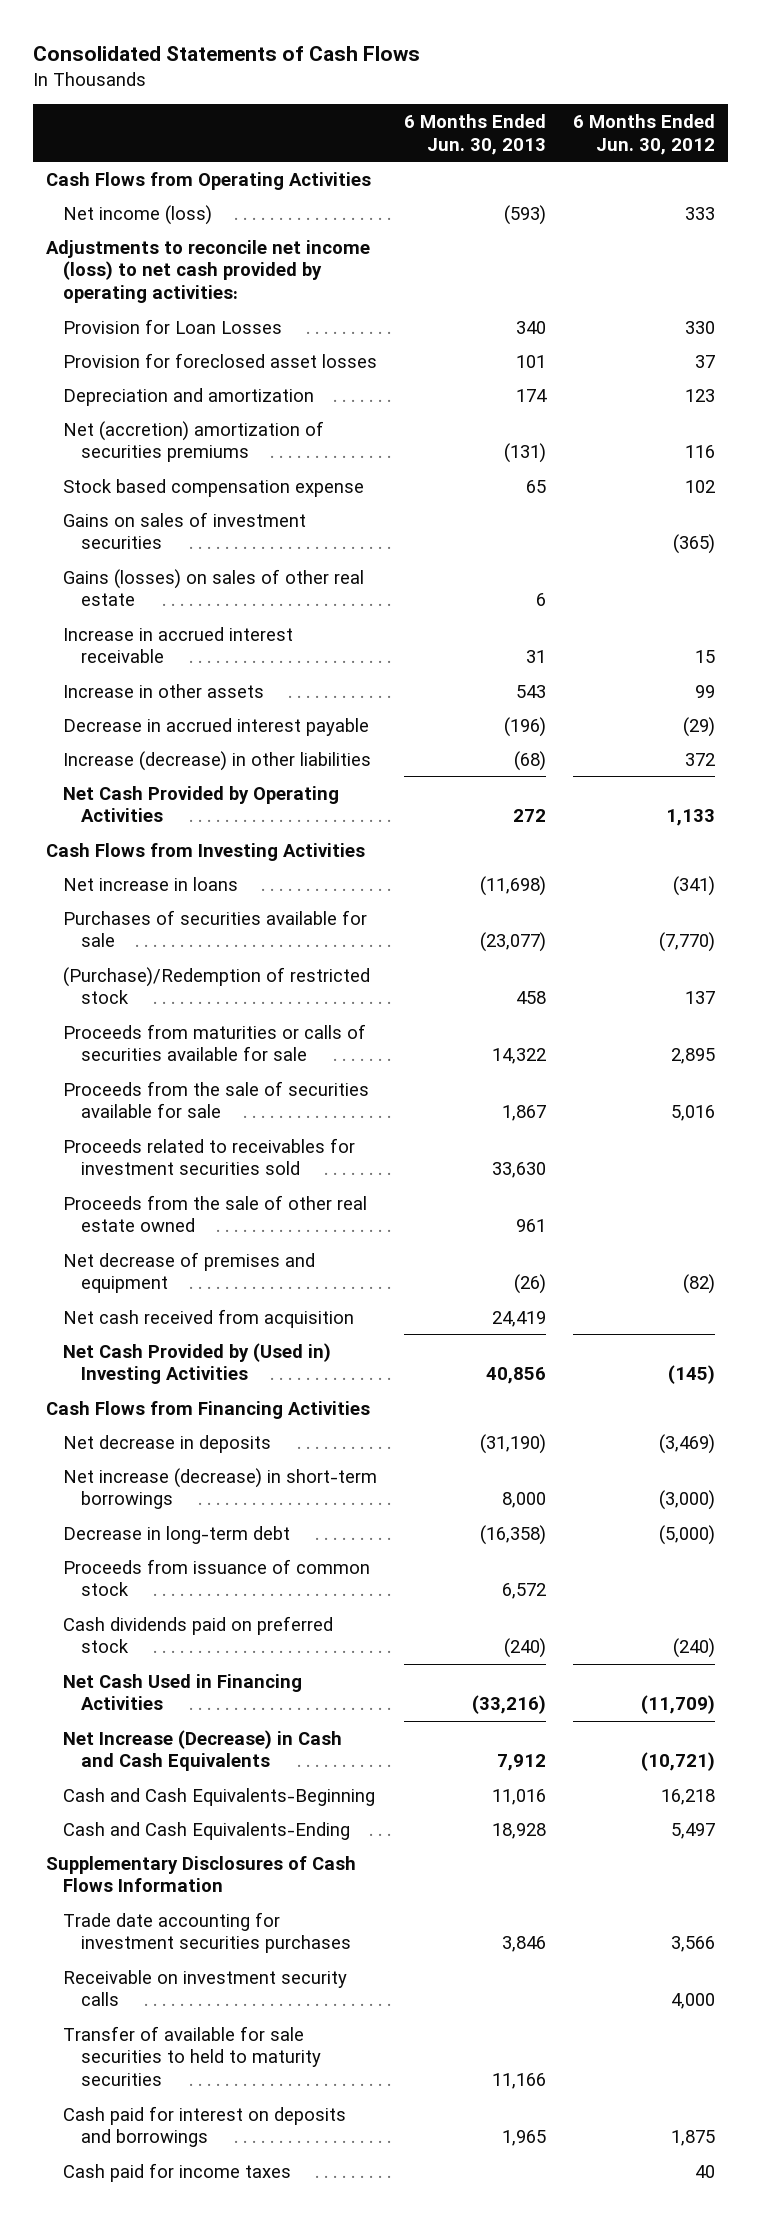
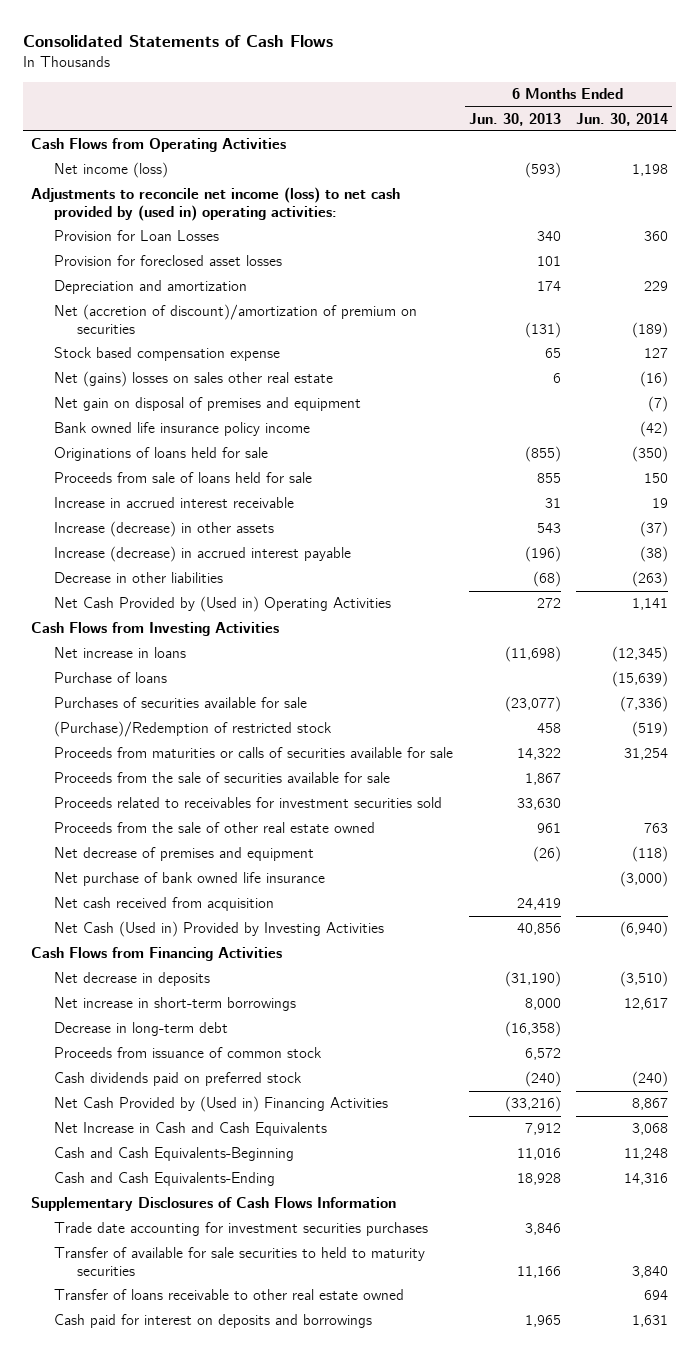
[572,114,715,155] 6 Months Ended Jun. 30, 2012 -> none
none -> [576,112,669,126] Jun. 30, 2014
[46,239,371,304] Adjustments to reconcile net income (loss) to net cash provided by operating activities: -> [31,187,401,222] Adjustments to reconcile net income (loss) to net cash provided by (used in) operating activities:
[63,420,325,463] Net (accretion) amortization of securities premiums -> [53,304,417,335] Net (accretion of discount)/amortization of premium on securities
[63,511,307,550] Gains on sales of investment securities -> none
[63,568,365,607] Gains (losses) on sales of other real estate -> [53,371,333,388] Net (gains) losses on sales other real estate
none -> [53,397,361,412] Net gain on disposal of premises and equipment
none -> [53,422,310,437] Bank owned life insurance policy income
none -> [53,447,268,462] Originations of loans held for sale
none -> [53,472,312,484] Proceeds from sale of loans held for sale
[63,683,265,698] Increase in other assets -> [53,521,274,538] Increase (decrease) in other assets
[63,717,370,736] Decrease in accrued interest payable -> [53,546,351,563] Increase (decrease) in accrued interest payable
[63,750,372,771] Increase (decrease) in other liabilities -> [53,572,223,584] Decrease in other liabilities
[63,785,340,823] Net Cash Provided by Operating Activities -> [53,596,391,613] Net Cash Provided by (Used in) Operating Activities
none -> [53,672,167,684] Purchase of loans
none -> [53,872,325,887] Net purchase of bank owned life insurance
[63,1342,332,1385] Net Cash Provided by (Used in) Investing Activities -> [53,921,384,938] Net Cash (Used in) Provided by Investing Activities
[63,1467,378,1510] Net increase (decrease) in short-term borrowings -> [53,997,296,1012] Net increase in short-term borrowings
[63,1673,303,1711] Net Cash Used in Financing Activities -> [53,1096,388,1113] Net Cash Provided by (Used in) Financing Activities
[63,1729,343,1772] Net Increase (Decrease) in Cash and Cash Equivalents -> [53,1122,327,1137] Net Increase in Cash and Cash Equivalents
[63,1969,348,2007] Receivable on investment security calls -> none
none -> [53,1289,404,1301] Transfer of loans receivable to other real estate owned
[63,2162,292,2182] Cash paid for income taxes -> none

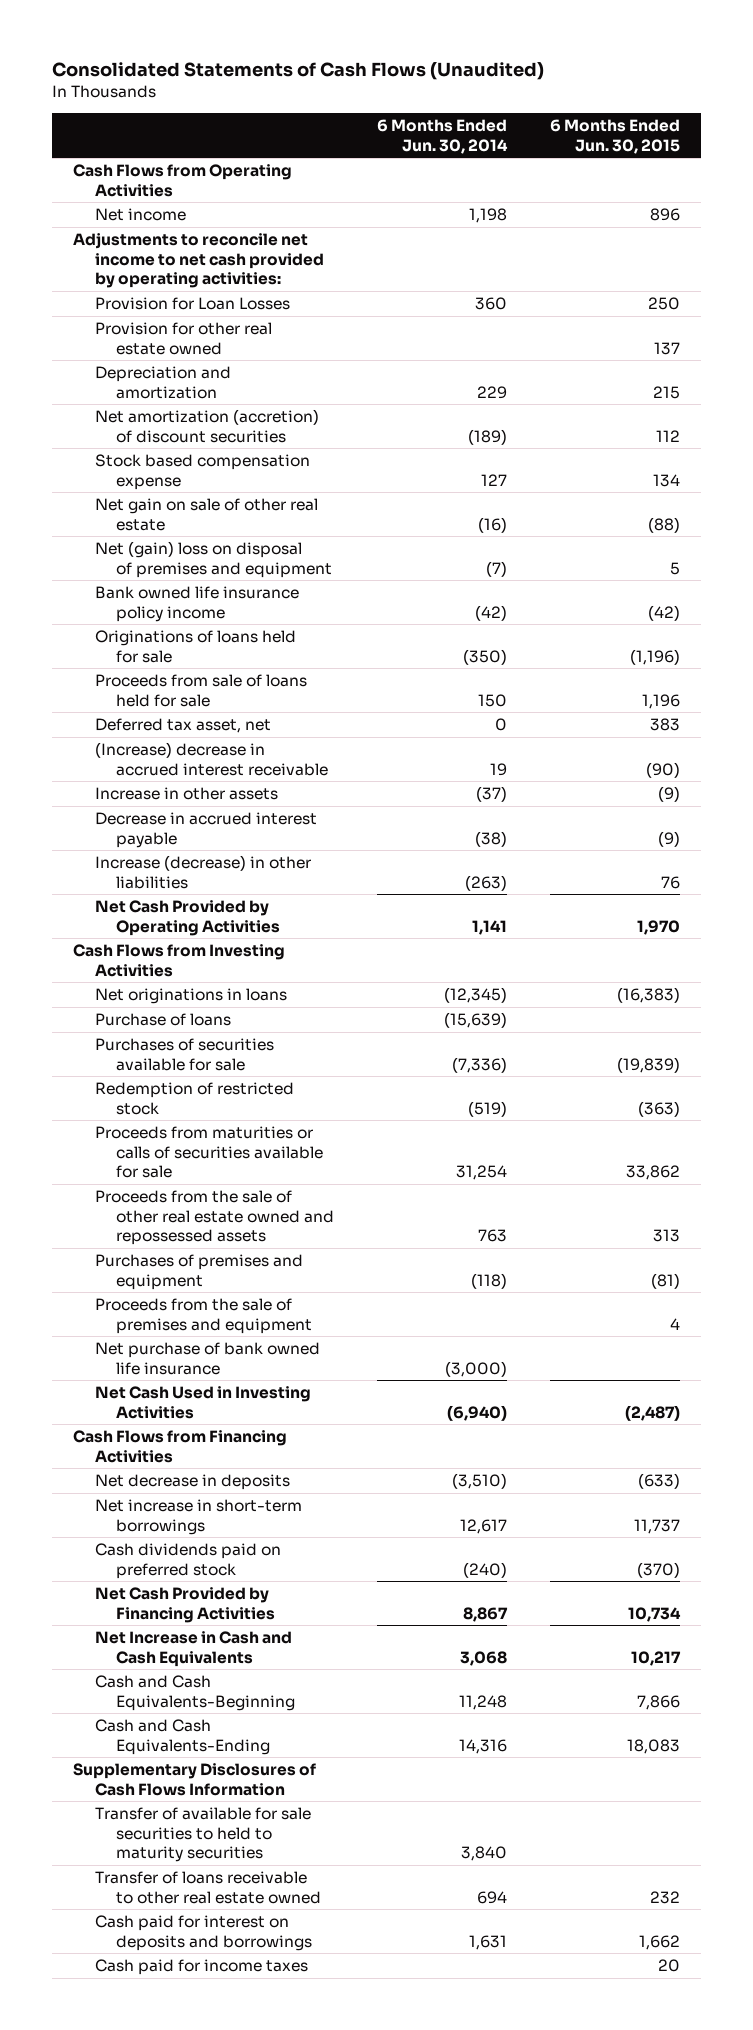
[23,34,334,47] Consolidated Statements of Cash Flows -> [51,62,544,81] Consolidated Statements of Cash Flows (Unaudited)
[468,112,561,126] Jun. 30, 2013 -> none
none -> [549,119,680,154] 6 Months Ended Jun. 30, 2015
[53,162,168,179] Net income (loss) -> [94,208,186,222] Net income
[31,187,401,222] Adjustments to reconcile net income (loss) to net cash provided by (used in) operating activities: -> [73,233,324,289] Adjustments to reconcile net income to net cash provided by operating activities:
[53,255,282,267] Provision for foreclosed asset losses -> none
none -> [94,322,272,355] Provision for other real estate owned
[53,304,417,335] Net (accretion of discount)/amortization of premium on securities -> [94,409,319,443] Net amortization (accretion) of discount securities
[53,371,333,388] Net (gains) losses on sales other real estate -> [94,498,318,531] Net gain on sale of other real estate
[53,397,361,412] Net gain on disposal of premises and equipment -> [94,541,333,578] Net (gain) loss on disposal of premises and equipment
none -> [94,718,271,734] Deferred tax asset, net
[53,497,294,509] Increase in accrued interest receivable -> [94,742,329,776] (Increase) decrease in accrued interest receivable
[53,521,274,538] Increase (decrease) in other assets -> [94,787,278,801] Increase in other assets
[53,546,351,563] Increase (decrease) in accrued interest payable -> [94,812,317,848] Decrease in accrued interest payable
[53,572,223,584] Decrease in other liabilities -> [94,855,311,889] Increase (decrease) in other liabilities
[53,596,391,613] Net Cash Provided by (Used in) Operating Activities -> [94,900,281,936] Net Cash Provided by Operating Activities
[53,647,186,659] Net increase in loans -> [94,988,287,1005] Net originations in loans
[53,721,332,738] (Purchase)/Redemption of restricted stock -> [94,1082,294,1115] Redemption of restricted stock
[53,772,390,784] Proceeds from the sale of securities available for sale -> none
[53,797,442,809] Proceeds related to receivables for investment securities sold -> none
[53,822,375,834] Proceeds from the sale of other real estate owned -> [94,1190,335,1246] Proceeds from the sale of other real estate owned and repossessed assets
[53,847,314,862] Net decrease of premises and equipment -> [94,1254,303,1290] Purchases of premises and equipment
none -> [94,1298,313,1334] Proceeds from the sale of premises and equipment
[53,897,274,912] Net cash received from acquisition -> none
[53,921,384,938] Net Cash (Used in) Provided by Investing Activities -> [94,1386,311,1419] Net Cash Used in Investing Activities
[53,1022,228,1037] Decrease in long-term debt -> none
[53,1047,322,1059] Proceeds from issuance of common stock -> none
[53,1096,388,1113] Net Cash Provided by (Used in) Financing Activities -> [94,1587,276,1623] Net Cash Provided by Financing Activities
[53,1222,428,1237] Trade date accounting for investment securities purchases -> none
none -> [94,1959,308,1976] Cash paid for income taxes

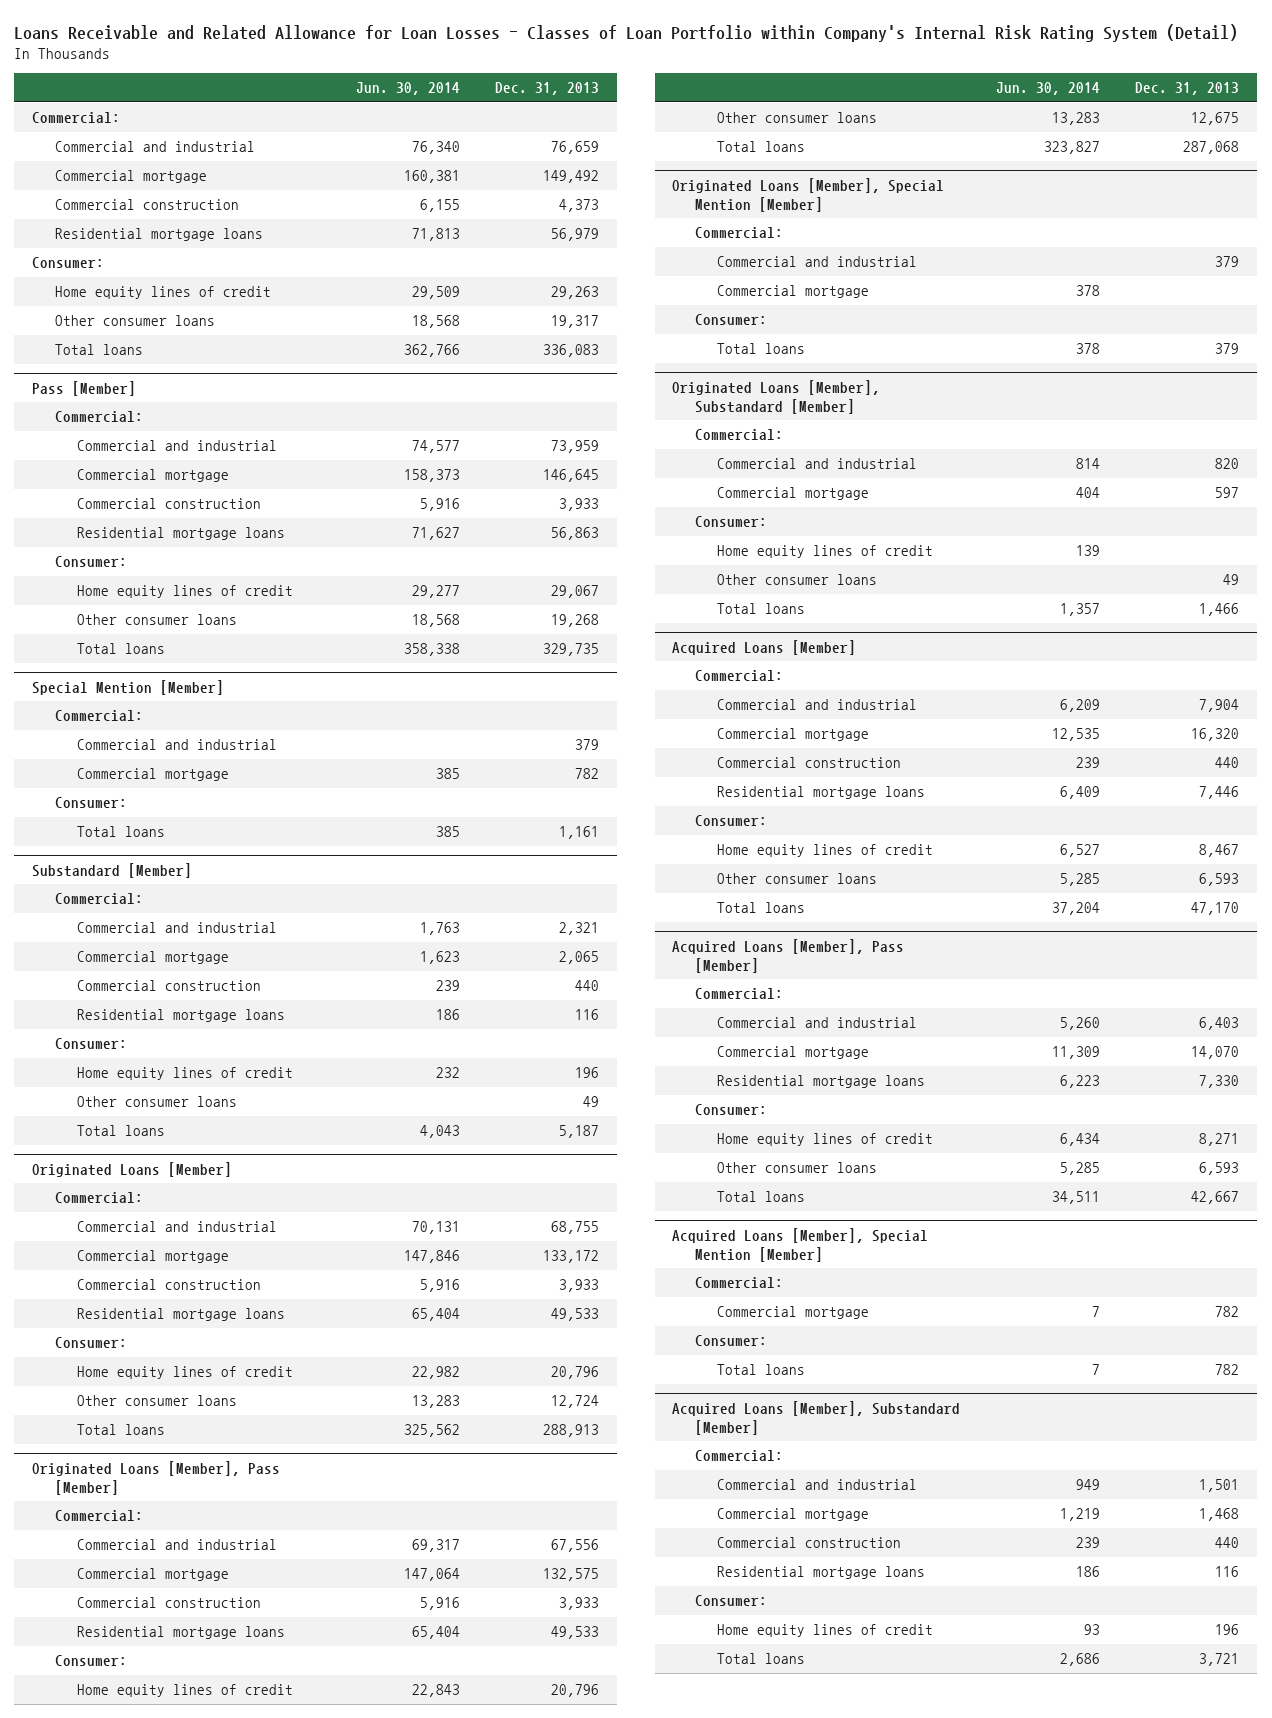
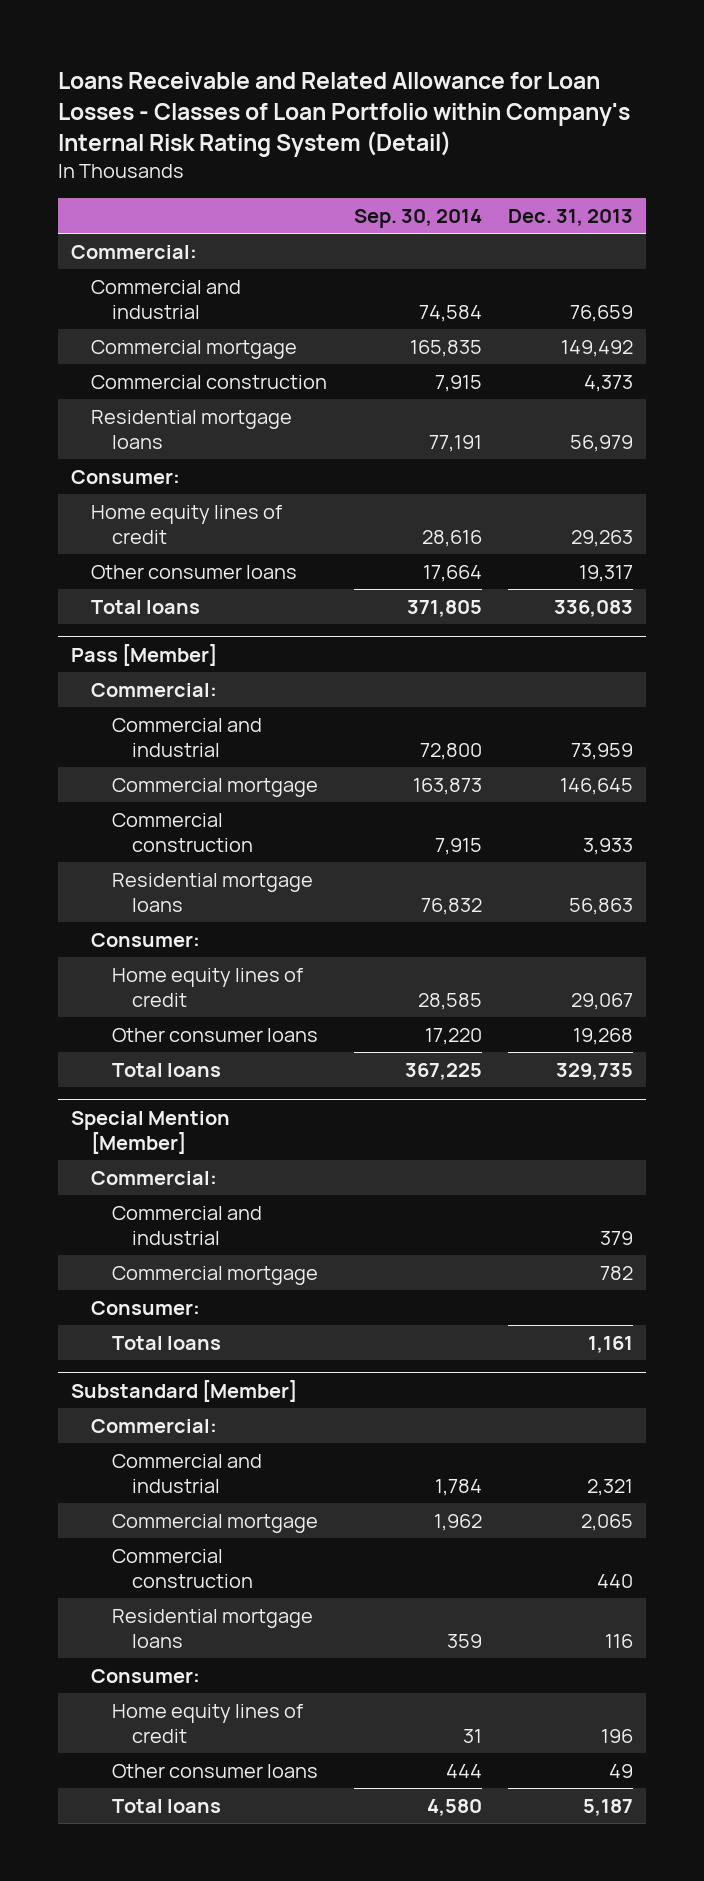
[355,82,460,96] Jun. 30, 2014 -> none
none -> [353,209,482,229] Sep. 30, 2014
[32,1161,233,1177] Originated Loans [Member] -> none
[54,1192,143,1204] Commercial: -> none
[77,1221,278,1233] Commercial and industrial -> none
[77,1250,230,1264] Commercial mortgage -> none
[77,1279,262,1291] Commercial construction -> none
[77,1308,286,1322] Residential mortgage loans -> none
[54,1337,127,1349] Consumer: -> none
[77,1366,294,1380] Home equity lines of credit -> none
[77,1395,238,1407] Other consumer loans -> none
[77,1424,166,1436] Total loans -> none
[32,1460,281,1496] Originated Loans [Member], Pass [Member] -> none
[54,1510,143,1522] Commercial: -> none
[77,1539,278,1551] Commercial and industrial -> none
[77,1568,230,1582] Commercial mortgage -> none
[77,1597,262,1609] Commercial construction -> none
[77,1626,286,1640] Residential mortgage loans -> none
[54,1655,127,1667] Consumer: -> none
[77,1684,294,1698] Home equity lines of credit -> none
[717,112,878,124] Other consumer loans -> none
[717,141,806,153] Total loans -> none
[672,177,945,213] Originated Loans [Member], Special Mention [Member] -> none
[694,227,783,239] Commercial: -> none
[717,256,918,268] Commercial and industrial -> none
[717,285,870,299] Commercial mortgage -> none
[694,314,767,326] Consumer: -> none
[717,343,806,355] Total loans -> none
[672,379,881,415] Originated Loans [Member], Substandard [Member] -> none
[694,429,783,441] Commercial: -> none
[717,458,918,470] Commercial and industrial -> none
[717,487,870,501] Commercial mortgage -> none
[694,516,767,528] Consumer: -> none
[717,545,934,559] Home equity lines of credit -> none
[717,574,878,586] Other consumer loans -> none
[717,603,806,615] Total loans -> none
[672,639,857,655] Acquired Loans [Member] -> none
[694,670,783,682] Commercial: -> none
[717,699,918,711] Commercial and industrial -> none
[717,728,870,742] Commercial mortgage -> none
[717,757,902,769] Commercial construction -> none
[717,786,926,800] Residential mortgage loans -> none
[694,815,767,827] Consumer: -> none
[717,844,934,858] Home equity lines of credit -> none
[717,873,878,885] Other consumer loans -> none
[717,902,806,914] Total loans -> none
[672,938,905,974] Acquired Loans [Member], Pass [Member] -> none
[694,988,783,1000] Commercial: -> none
[717,1017,918,1029] Commercial and industrial -> none
[717,1046,870,1060] Commercial mortgage -> none
[717,1075,926,1089] Residential mortgage loans -> none
[694,1104,767,1116] Consumer: -> none
[717,1133,934,1147] Home equity lines of credit -> none
[717,1162,878,1174] Other consumer loans -> none
[717,1191,806,1203] Total loans -> none
[672,1227,929,1263] Acquired Loans [Member], Special Mention [Member] -> none
[694,1277,783,1289] Commercial: -> none
[717,1306,870,1320] Commercial mortgage -> none
[694,1335,767,1347] Consumer: -> none
[717,1364,806,1376] Total loans -> none
[672,1400,961,1436] Acquired Loans [Member], Substandard [Member] -> none
[694,1450,783,1462] Commercial: -> none
[717,1479,918,1491] Commercial and industrial -> none
[717,1508,870,1522] Commercial mortgage -> none
[717,1537,902,1549] Commercial construction -> none
[717,1566,926,1580] Residential mortgage loans -> none
[694,1595,767,1607] Consumer: -> none
[717,1624,934,1638] Home equity lines of credit -> none
[717,1653,806,1665] Total loans -> none

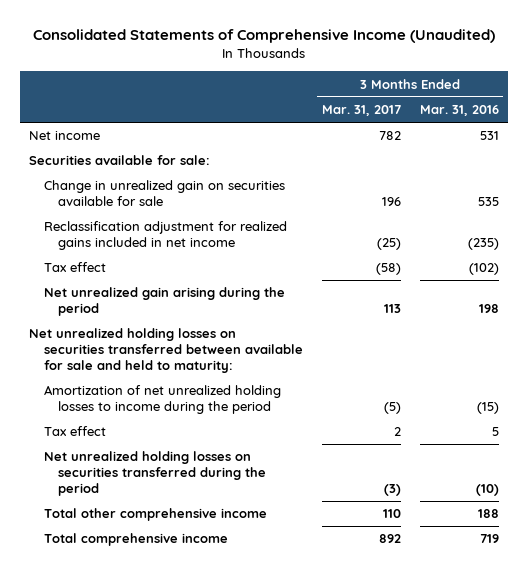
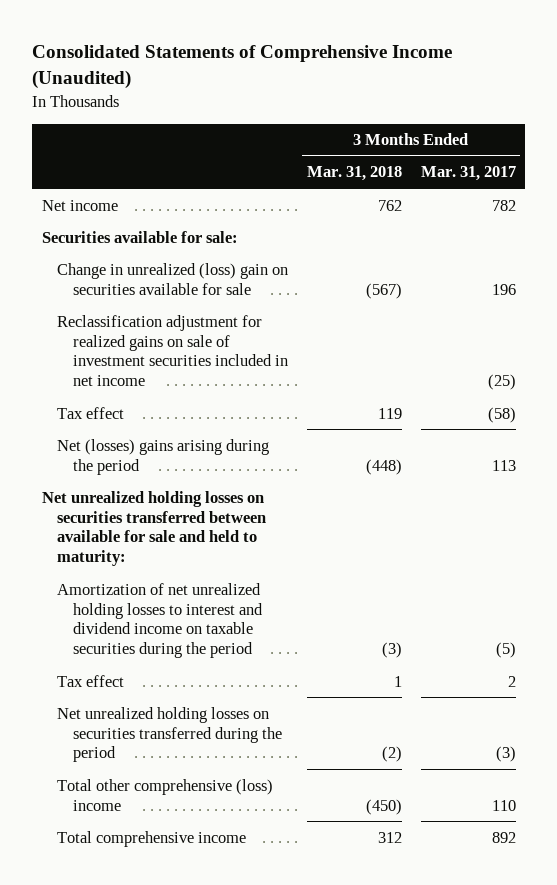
[419,105,499,117] Mar. 31, 2016 -> none
none -> [307,166,403,182] Mar. 31, 2018
[43,180,285,207] Change in unrealized gain on securities available for sale -> [57,262,289,295] Change in unrealized (loss) gain on securities available for sale
[43,221,287,251] Reclassification adjustment for realized gains included in net income -> [57,314,289,387] Reclassification adjustment for realized gains on sale of investment securities included in net income
[43,287,285,317] Net unrealized gain arising during the period -> [57,438,270,475] Net (losses) gains arising during the period
[43,385,281,415] Amortization of net unrealized holding losses to income during the period -> [57,582,264,659] Amortization of net unrealized holding losses to interest and dividend income on taxable securities during the period
[43,508,267,522] Total other comprehensive income -> [57,778,274,811] Total other comprehensive (loss) income

